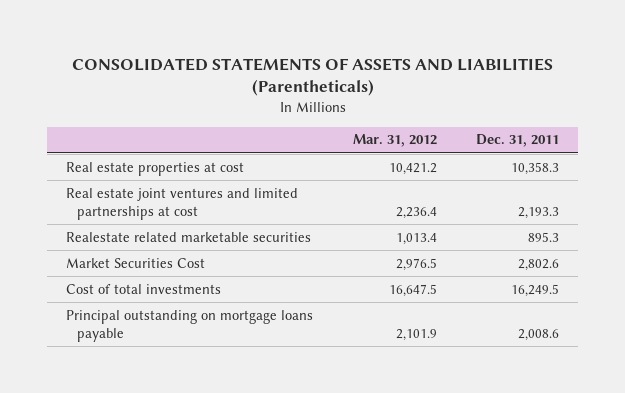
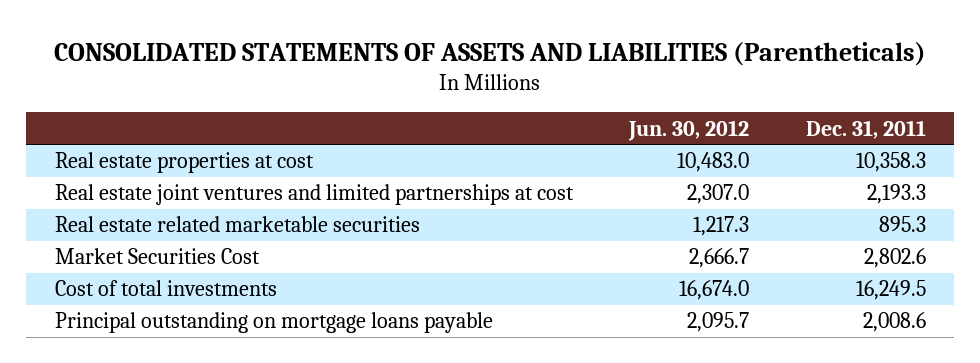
[352,134,437,148] Mar. 31, 2012 -> none
none -> [628,119,750,141] Jun. 30, 2012
[66,231,312,242] Realestate related marketable securities -> [54,216,420,233] Real estate related marketable securities

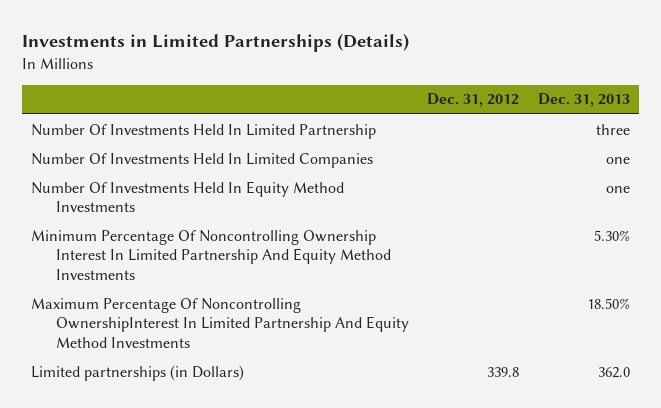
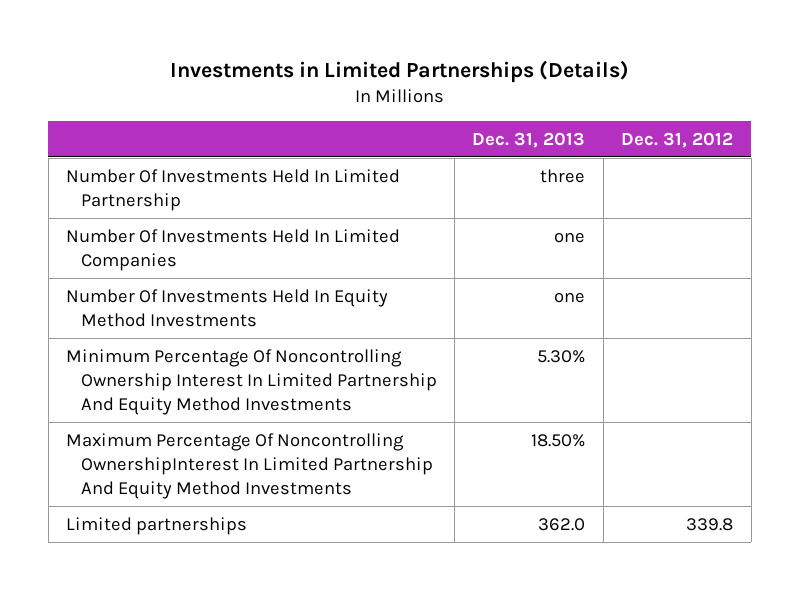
[30,364,244,381] Limited partnerships (in Dollars) -> [66,516,248,535] Limited partnerships

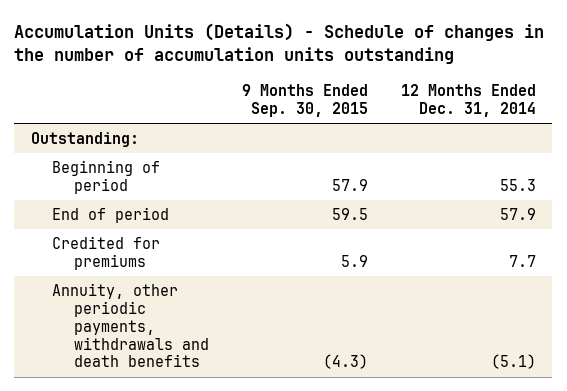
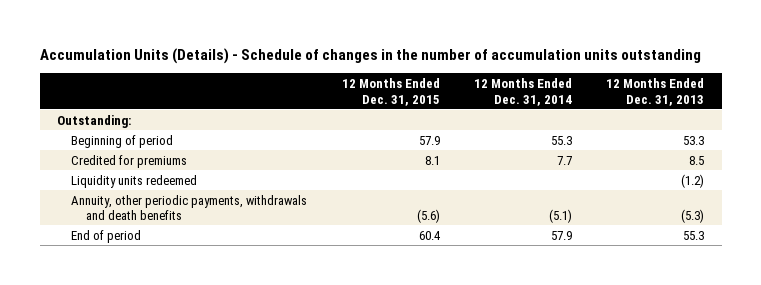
[241,84,368,117] 9 Months Ended Sep. 30, 2015 -> none
none -> [341,77,440,106] 12 Months Ended Dec. 31, 2015
none -> [606,77,705,106] 12 Months Ended Dec. 31, 2013
none -> [71,174,198,188] Liquidity units redeemed
[52,207,170,224] End of period -> [71,229,142,243] End of period

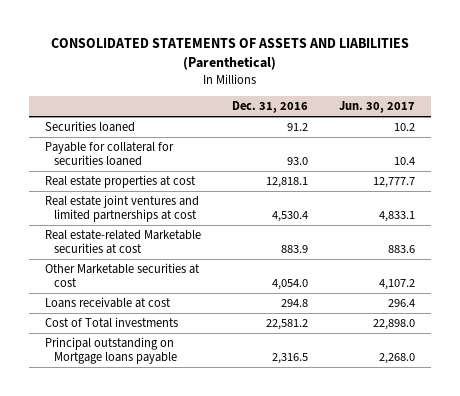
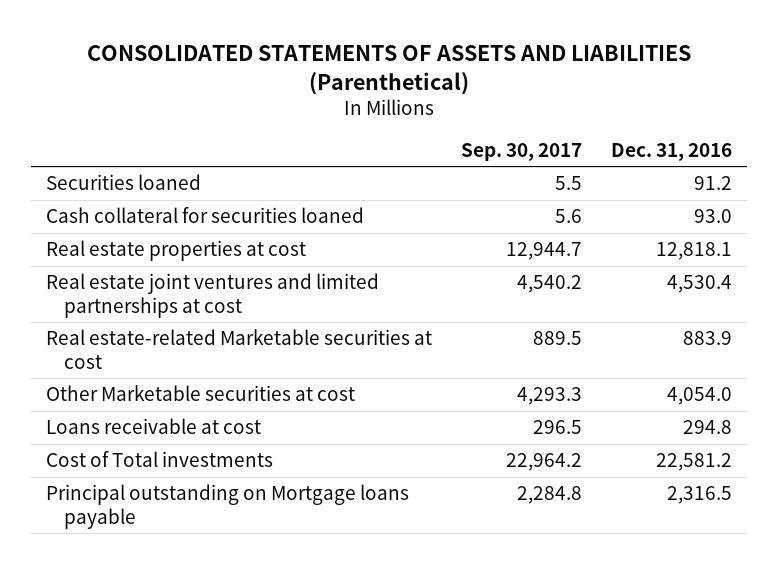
[339,101,416,114] Jun. 30, 2017 -> none
none -> [461,142,583,161] Sep. 30, 2017
[44,142,174,167] Payable for collateral for securities loaned -> [45,207,364,224] Cash collateral for securities loaned

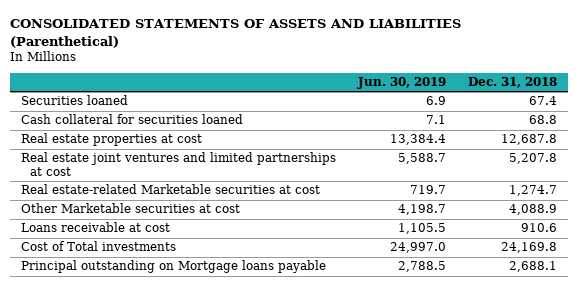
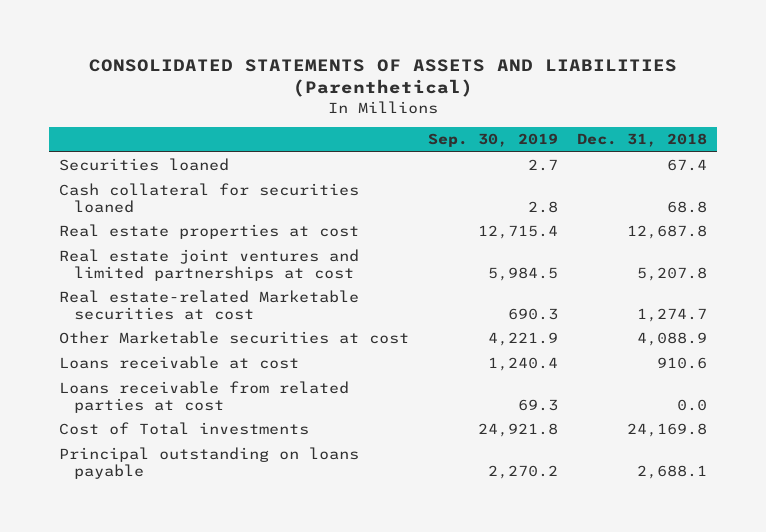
[357,77,447,90] Jun. 30, 2019 -> none
none -> [427,133,558,148] Sep. 30, 2019
none -> [58,381,349,413] Loans receivable from related parties at cost
[21,260,327,274] Principal outstanding on Mortgage loans payable -> [58,447,359,479] Principal outstanding on loans payable

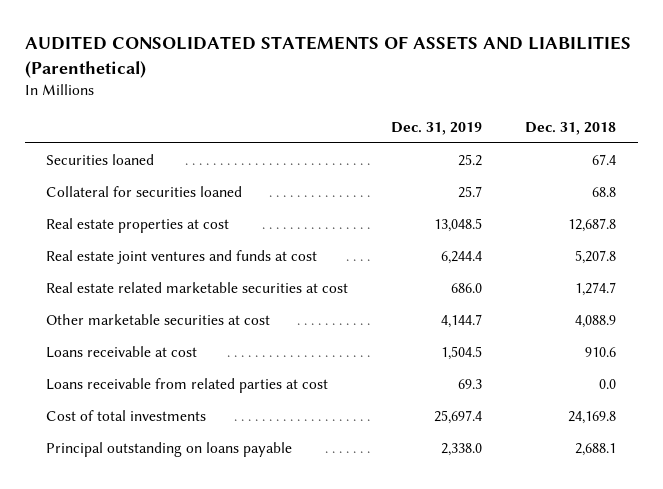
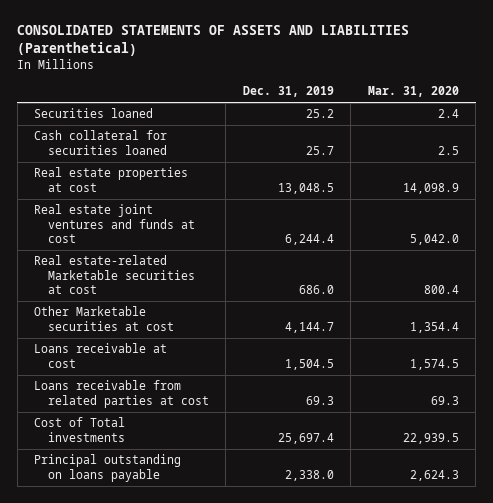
[24,36,631,78] AUDITED CONSOLIDATED STATEMENTS OF ASSETS AND LIABILITIES (Parenthetical) -> [17,25,410,57] CONSOLIDATED STATEMENTS OF ASSETS AND LIABILITIES (Parenthetical)
[525,121,617,135] Dec. 31, 2018 -> none
none -> [367,86,459,98] Mar. 31, 2020
[46,186,243,198] Collateral for securities loaned -> [34,130,168,155] Cash collateral for securities loaned
[46,282,349,294] Real estate related marketable securities at cost -> [34,255,196,294] Real estate-related Marketable securities at cost
[46,314,271,326] Other marketable securities at cost -> [34,306,175,331] Other Marketable securities at cost
[46,410,207,422] Cost of total investments -> [34,417,126,442] Cost of Total investments

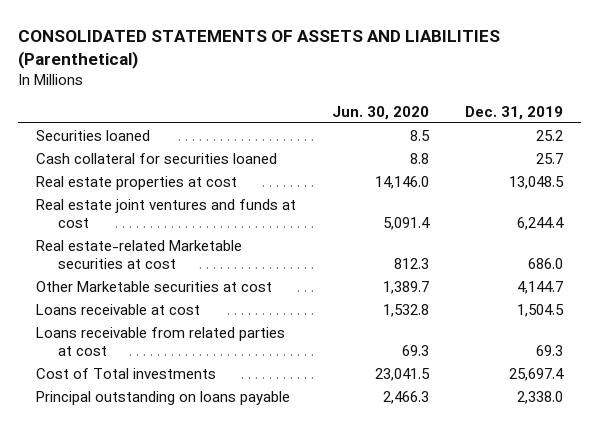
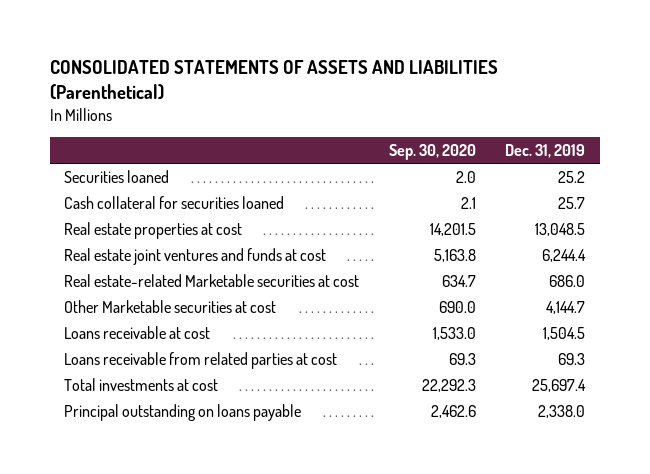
[332,105,430,120] Jun. 30, 2020 -> none
none -> [388,143,476,160] Sep. 30, 2020
[36,367,217,379] Cost of Total investments -> [64,378,219,392] Total investments at cost

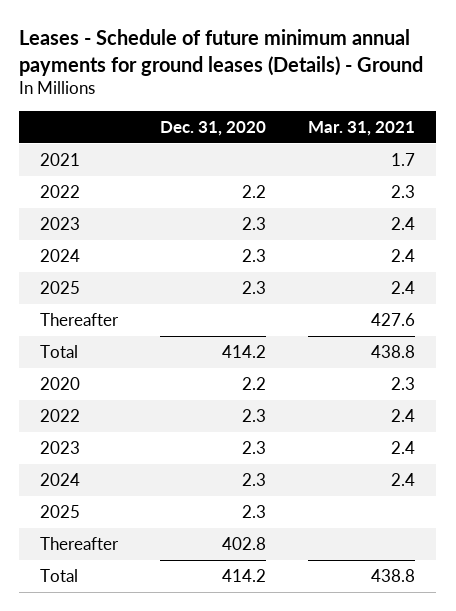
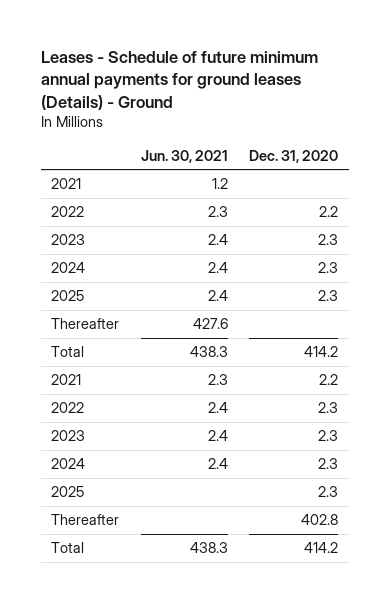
[308,120,416,136] Mar. 31, 2021 -> none
none -> [140,149,228,163] Jun. 30, 2021
[40,376,81,390] 2020 -> [51,374,82,386] 2021

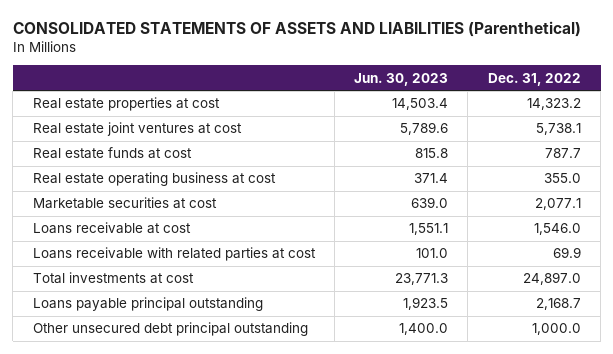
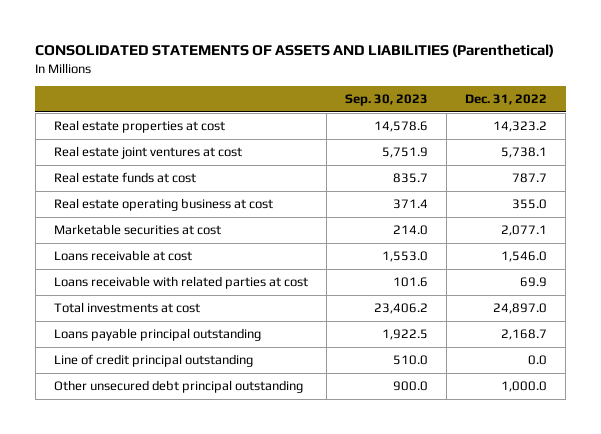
[354,72,449,86] Jun. 30, 2023 -> none
none -> [344,93,428,106] Sep. 30, 2023
none -> [53,354,253,368] Line of credit principal outstanding

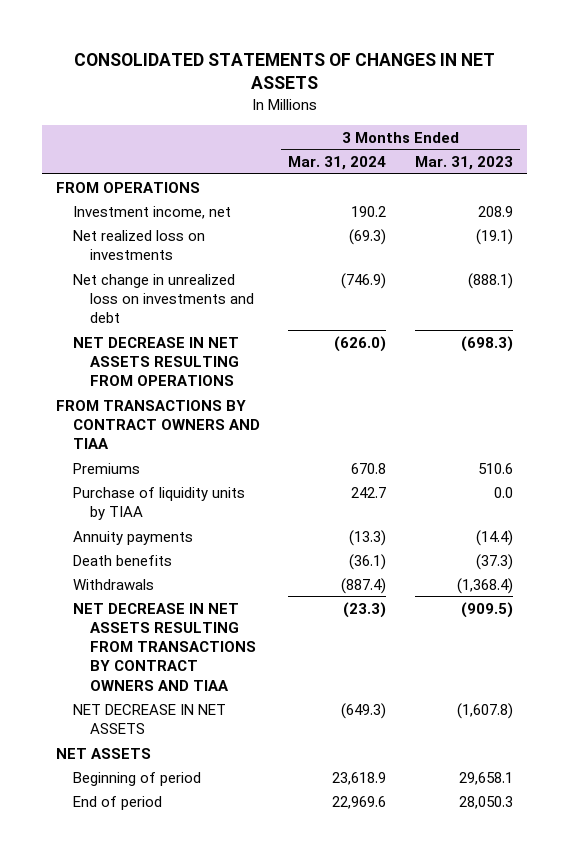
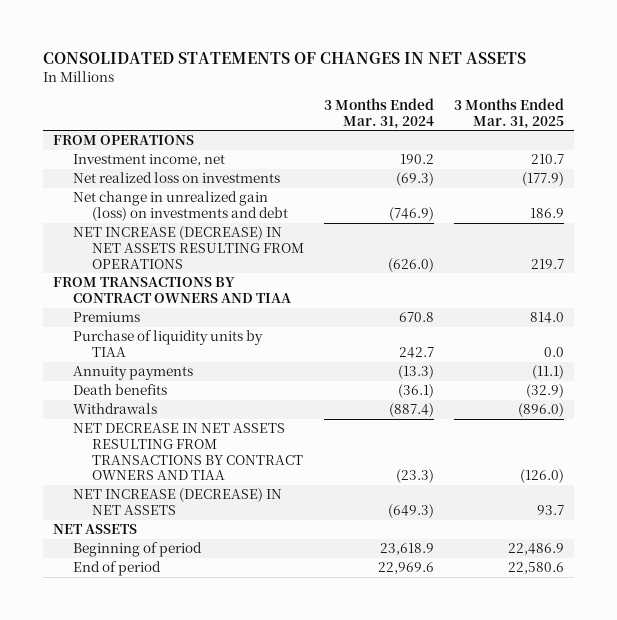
[414,156,513,171] Mar. 31, 2023 -> none
none -> [454,98,565,129] 3 Months Ended Mar. 31, 2025
[73,273,254,324] Net change in unrealized loss on investments and debt -> [72,191,289,222] Net change in unrealized gain (loss) on investments and debt
[73,336,240,387] NET DECREASE IN NET ASSETS RESULTING FROM OPERATIONS -> [72,226,305,269] NET INCREASE (DECREASE) IN NET ASSETS RESULTING FROM OPERATIONS
[73,703,227,734] NET DECREASE IN NET ASSETS -> [72,488,282,516] NET INCREASE (DECREASE) IN NET ASSETS

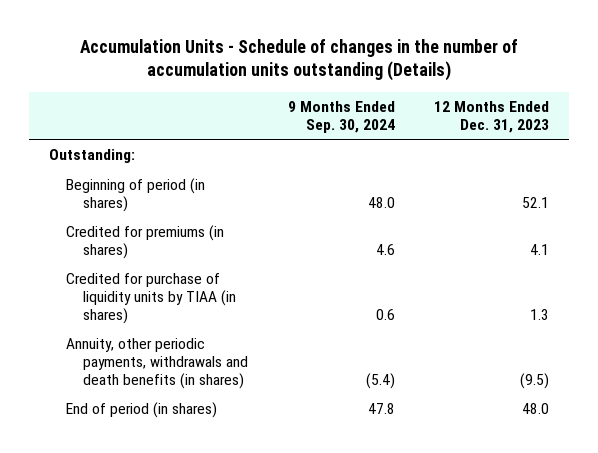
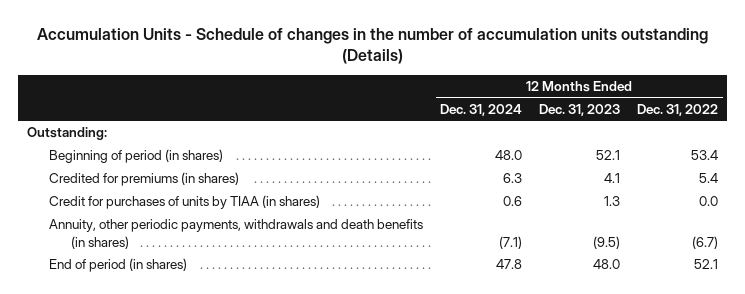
[287,100,395,133] 9 Months Ended Sep. 30, 2024 -> none
none -> [439,104,522,117] Dec. 31, 2024
none -> [637,104,719,117] Dec. 31, 2022
[65,273,237,325] Credited for purchase of liquidity units by TIAA (in shares) -> [48,195,320,210] Credit for purchases of units by TIAA (in shares)

